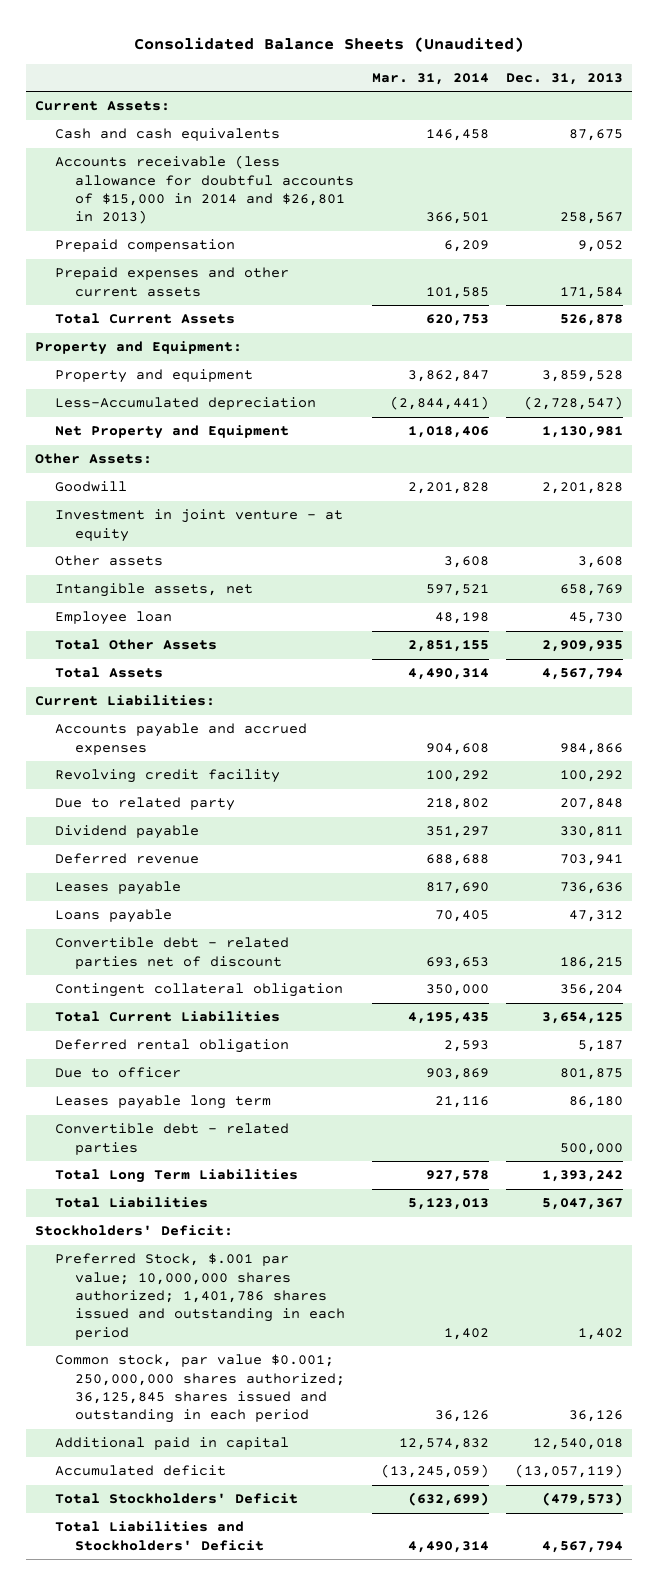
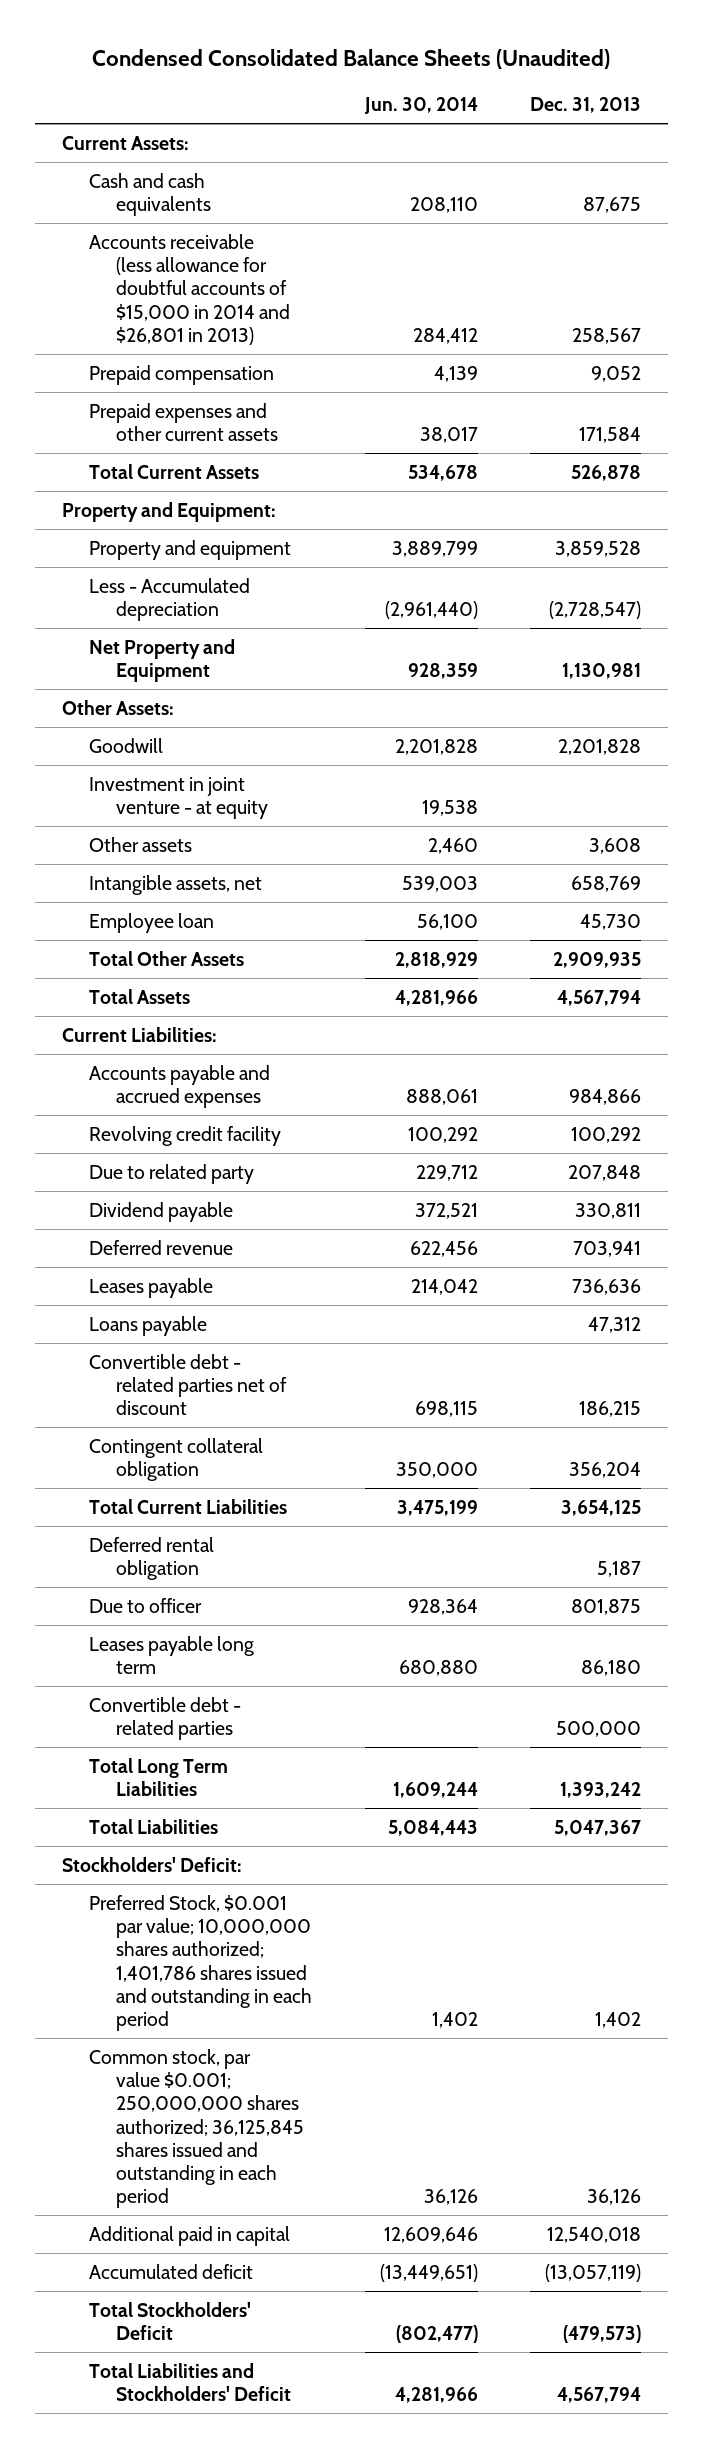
[133,37,524,53] Consolidated Balance Sheets (Unaudited) -> [92,48,611,69] Condensed Consolidated Balance Sheets (Unaudited)
[371,73,489,86] Mar. 31, 2014 -> none
none -> [363,97,478,115] Jun. 30, 2014
[54,397,316,411] Less-Accumulated depreciation -> [88,577,250,622] Less - Accumulated depreciation
[54,1253,346,1340] Preferred Stock, $.001 par value; 10,000,000 shares authorized; 1,401,786 shares issued and outstanding in each period -> [88,1894,312,2032] Preferred Stock, $0.001 par value; 10,000,000 shares authorized; 1,401,786 shares issued and outstanding in each period

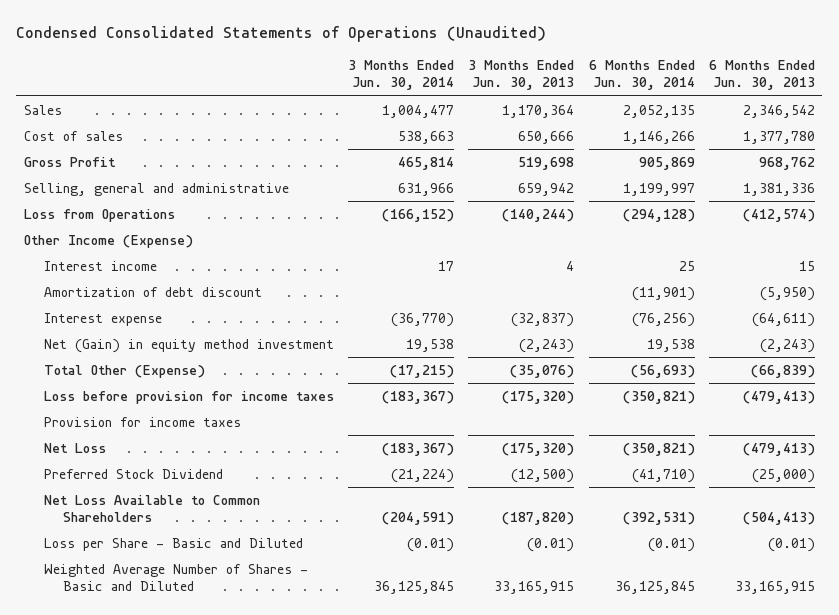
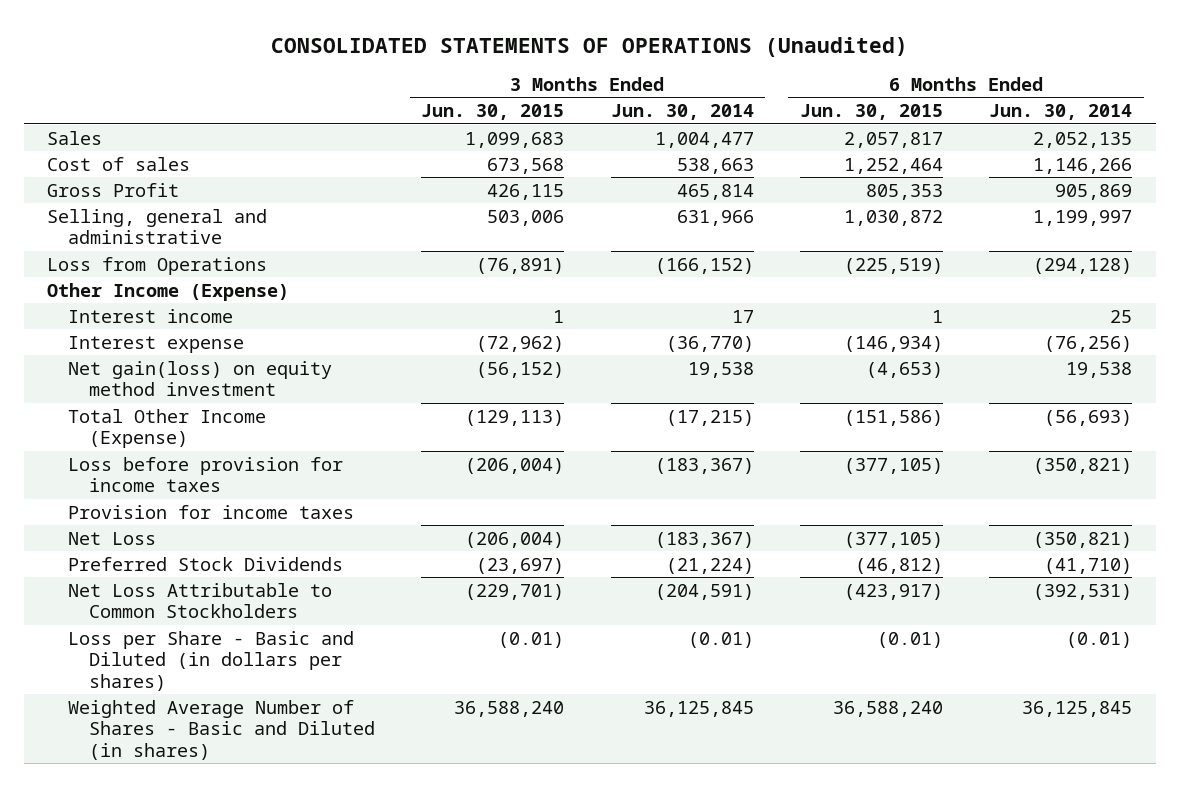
[16,26,547,43] Condensed Consolidated Statements of Operations (Unaudited) -> [270,36,908,57] CONSOLIDATED STATEMENTS OF OPERATIONS (Unaudited)
[468,60,575,91] 3 Months Ended Jun. 30, 2013 -> none
[709,60,816,91] 6 Months Ended Jun. 30, 2013 -> none
none -> [421,104,565,121] Jun. 30, 2015
none -> [800,104,944,121] Jun. 30, 2015
[43,286,262,297] Amortization of debt discount -> none
[43,338,334,353] Net (Gain) in equity method investment -> [68,360,333,397] Net gain(loss) on equity method investment
[43,364,205,378] Total Other (Expense) -> [68,408,267,449] Total Other Income (Expense)
[43,468,223,479] Preferred Stock Dividend -> [68,556,344,571] Preferred Stock Dividends
[43,494,260,522] Net Loss Available to Common Shareholders -> [68,582,333,619] Net Loss Attributable to Common Stockholders
[43,537,303,551] Loss per Share - Basic and Diluted -> [68,630,355,691] Loss per Share - Basic and Diluted (in dollars per shares)
[43,563,308,591] Weighted Average Number of Shares - Basic and Diluted -> [68,699,375,760] Weighted Average Number of Shares - Basic and Diluted (in shares)

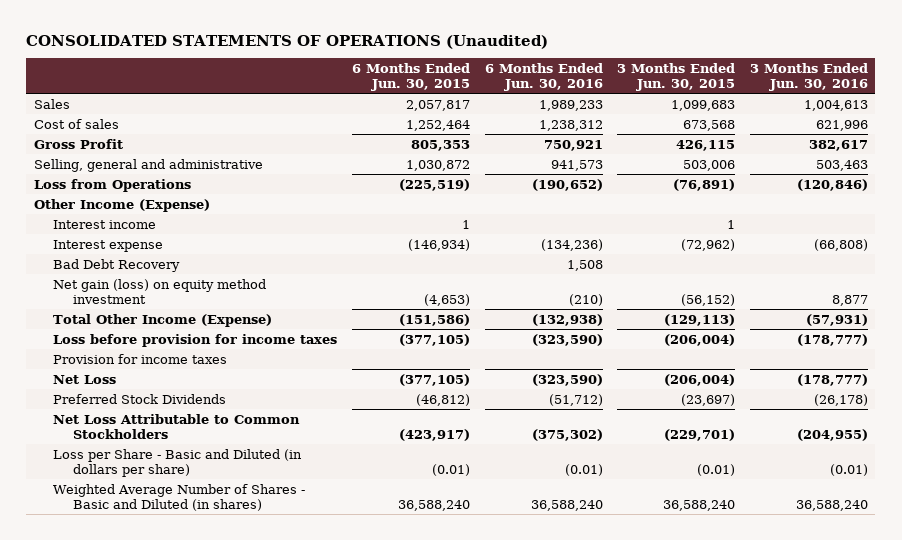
[610,104,754,121] Jun. 30, 2014 -> none
[989,104,1133,121] Jun. 30, 2014 -> none
none -> [484,62,603,92] 6 Months Ended Jun. 30, 2016
none -> [750,62,869,92] 3 Months Ended Jun. 30, 2016
none -> [53,258,181,272] Bad Debt Recovery
[68,360,333,397] Net gain(loss) on equity method investment -> [53,278,267,304] Net gain (loss) on equity method investment
[68,630,355,691] Loss per Share - Basic and Diluted (in dollars per shares) -> [53,448,303,477] Loss per Share - Basic and Diluted (in dollars per share)

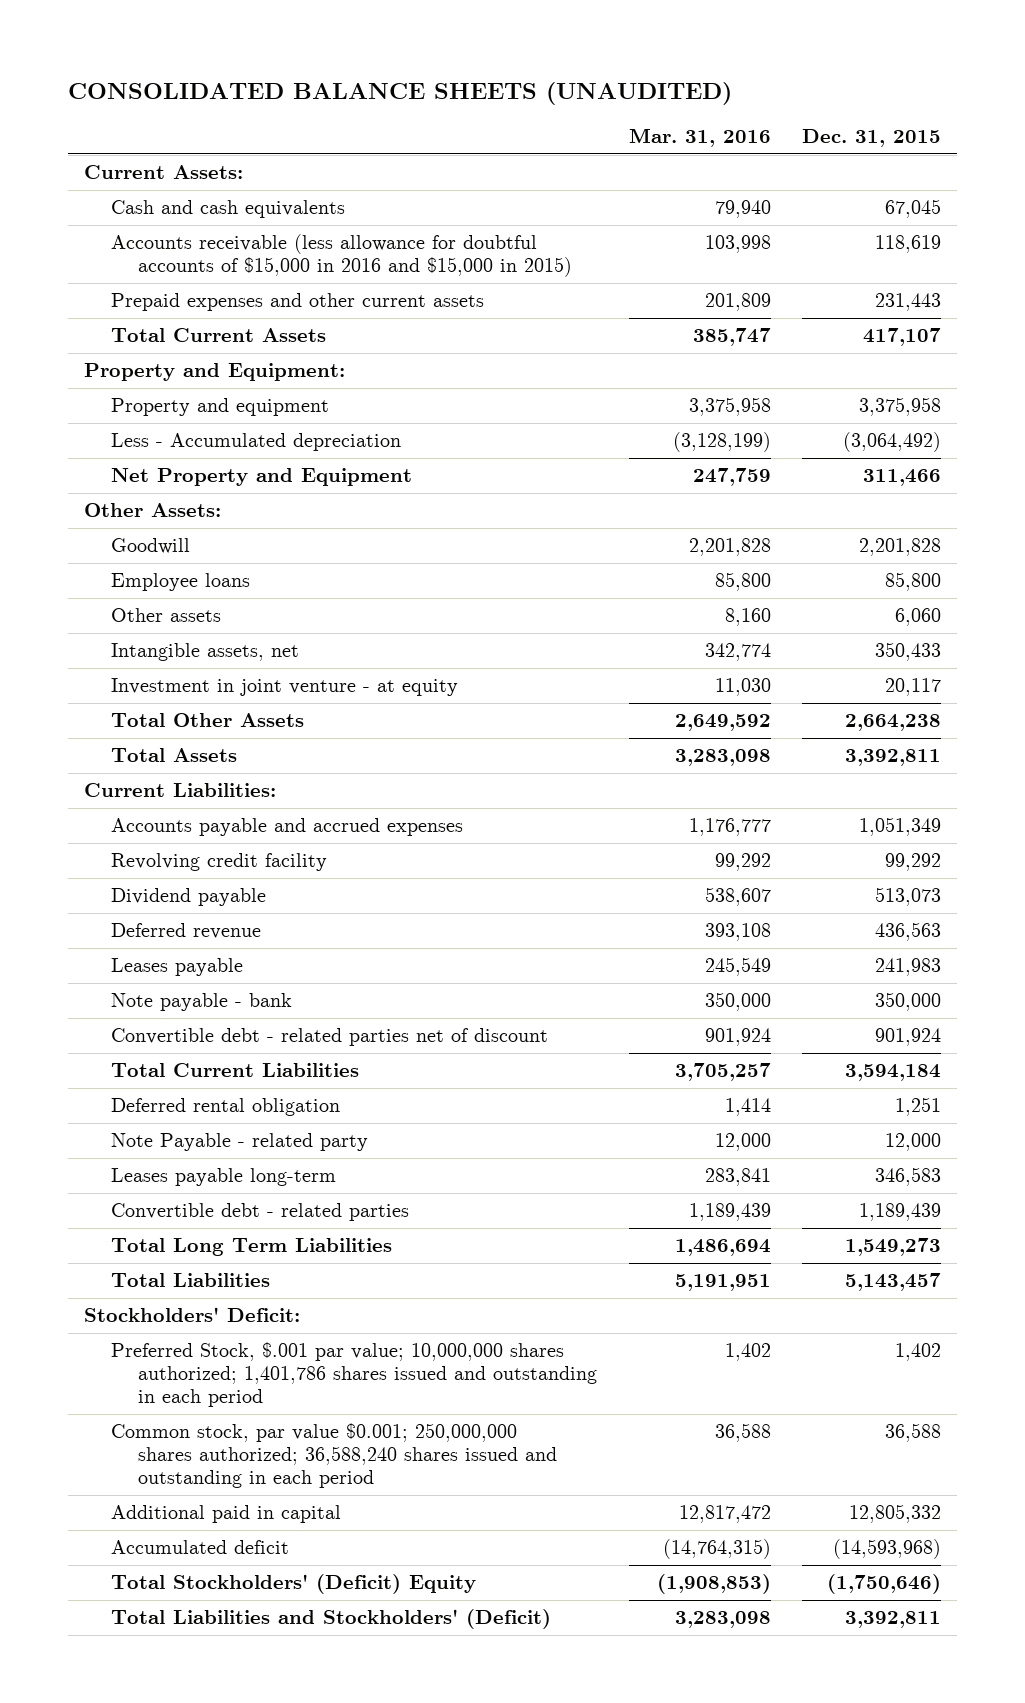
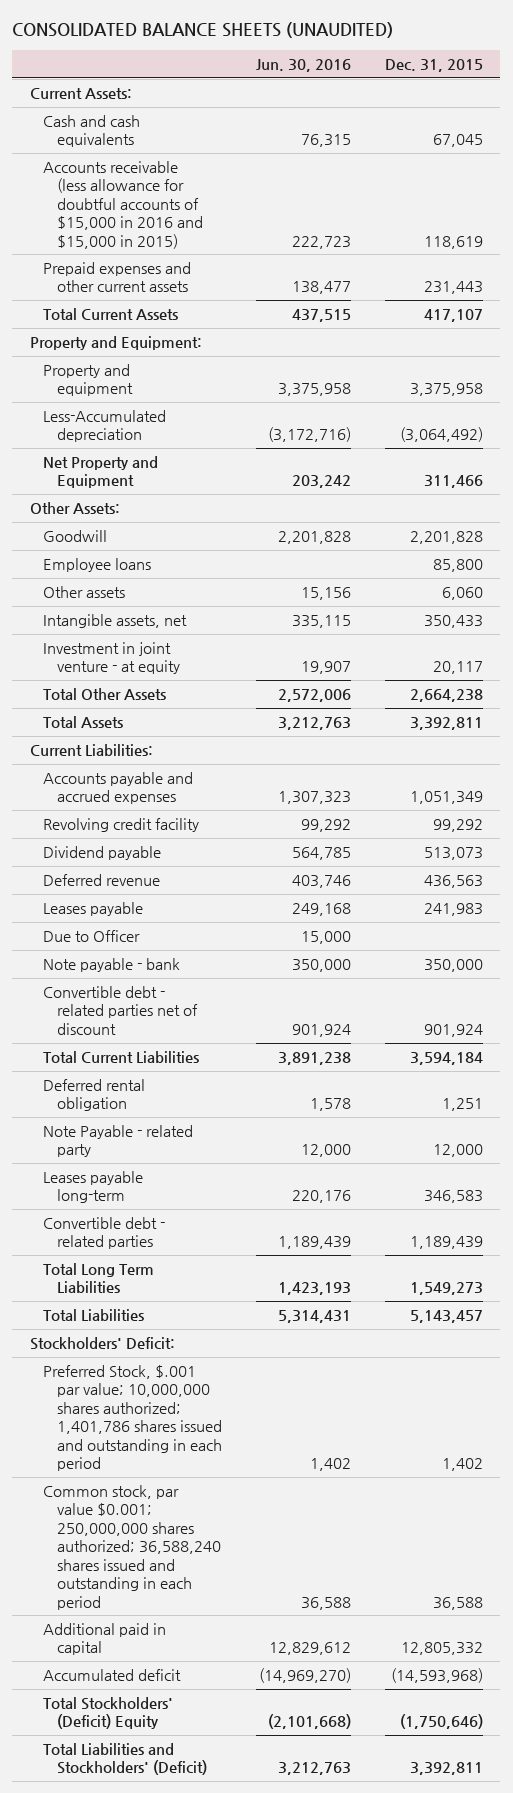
[628,128,771,148] Mar. 31, 2016 -> none
none -> [255,58,351,72] Jun. 30, 2016
[110,433,401,452] Less - Accumulated depreciation -> [43,409,167,443] Less-Accumulated depreciation
none -> [43,929,141,942] Due to Officer

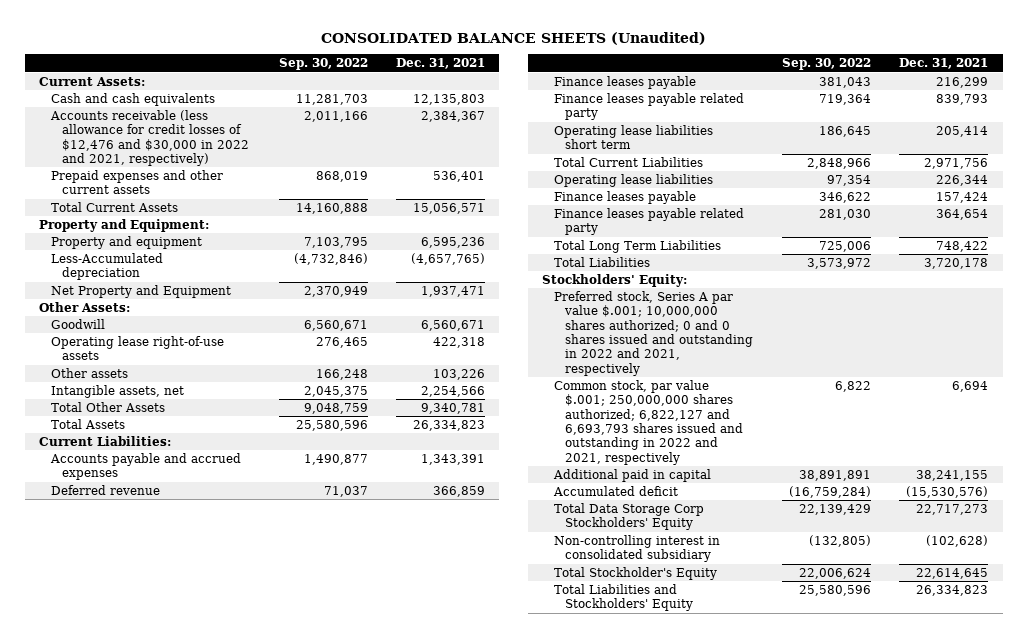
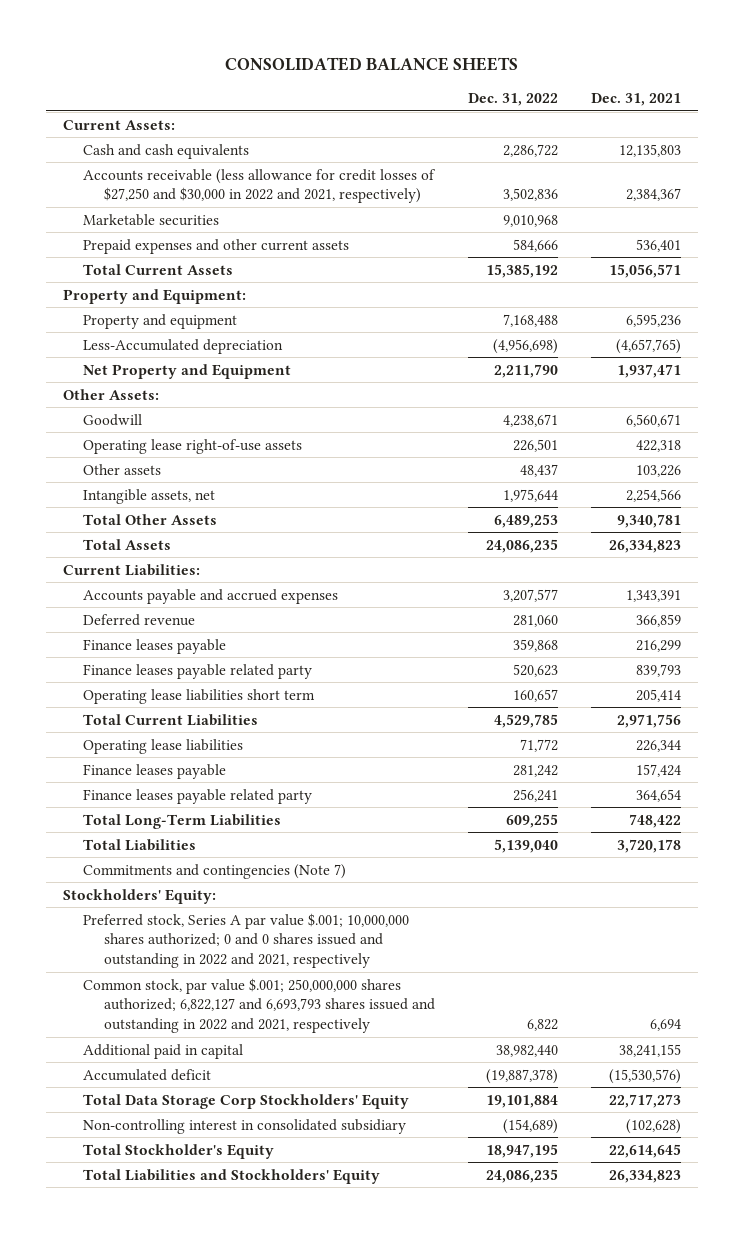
[320,31,706,45] CONSOLIDATED BALANCE SHEETS (Unaudited) -> [225,57,519,72] CONSOLIDATED BALANCE SHEETS
[278,58,368,71] Sep. 30, 2022 -> none
none -> [468,93,559,107] Dec. 31, 2022
[49,109,250,166] Accounts receivable (less allowance for credit losses of $12,476 and $30,000 in 2022 and 2021, respectively) -> [83,168,437,204] Accounts receivable (less allowance for credit losses of $27,250 and $30,000 in 2022 and 2021, respectively)
none -> [83,213,220,226] Marketable securities
[553,239,721,253] Total Long Term Liabilities -> [83,813,282,829] Total Long-Term Liabilities
none -> [83,863,347,879] Commitments and contingencies (Note 7)

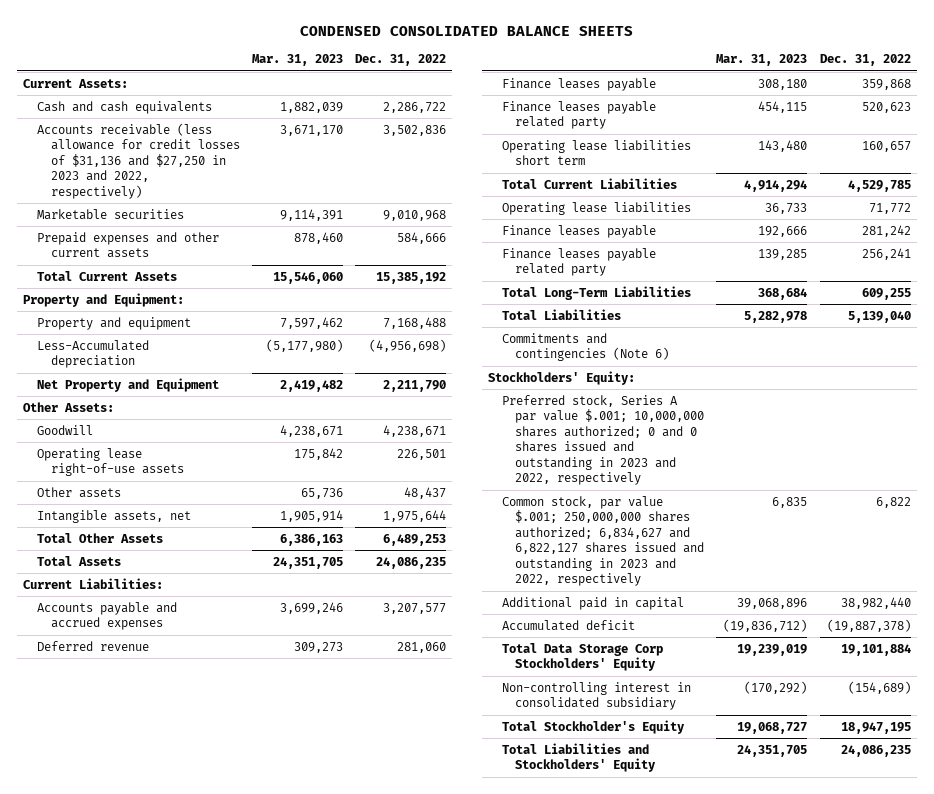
[225,57,519,72] CONSOLIDATED BALANCE SHEETS -> [299,25,633,36] CONDENSED CONSOLIDATED BALANCE SHEETS
[591,93,682,107] Dec. 31, 2021 -> none
none -> [251,54,343,67] Mar. 31, 2023
[83,168,437,204] Accounts receivable (less allowance for credit losses of $27,250 and $30,000 in 2022 and 2021, respectively) -> [36,122,240,199] Accounts receivable (less allowance for credit losses of $31,136 and $27,250 in 2023 and 2022, respectively)
[83,863,347,879] Commitments and contingencies (Note 7) -> [501,332,670,362] Commitments and contingencies (Note 6)
[83,912,410,969] Preferred stock, Series A par value $.001; 10,000,000 shares authorized; 0 and 0 shares issued and outstanding in 2022 and 2021, respectively -> [501,394,705,486] Preferred stock, Series A par value $.001; 10,000,000 shares authorized; 0 and 0 shares issued and outstanding in 2023 and 2022, respectively
[83,977,435,1034] Common stock, par value $.001; 250,000,000 shares authorized; 6,822,127 and 6,693,793 shares issued and outstanding in 2022 and 2021, respectively -> [501,495,705,587] Common stock, par value $.001; 250,000,000 shares authorized; 6,834,627 and 6,822,127 shares issued and outstanding in 2023 and 2022, respectively

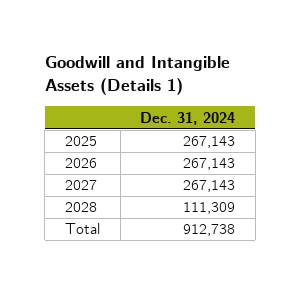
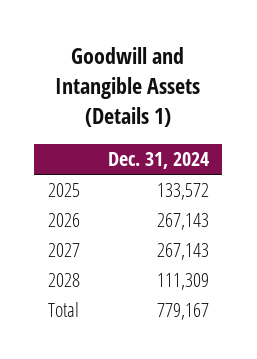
[183,136,236,149] 267,143 -> [156,183,209,201] 133,572
[183,224,236,237] 912,738 -> [156,303,209,321] 779,167

